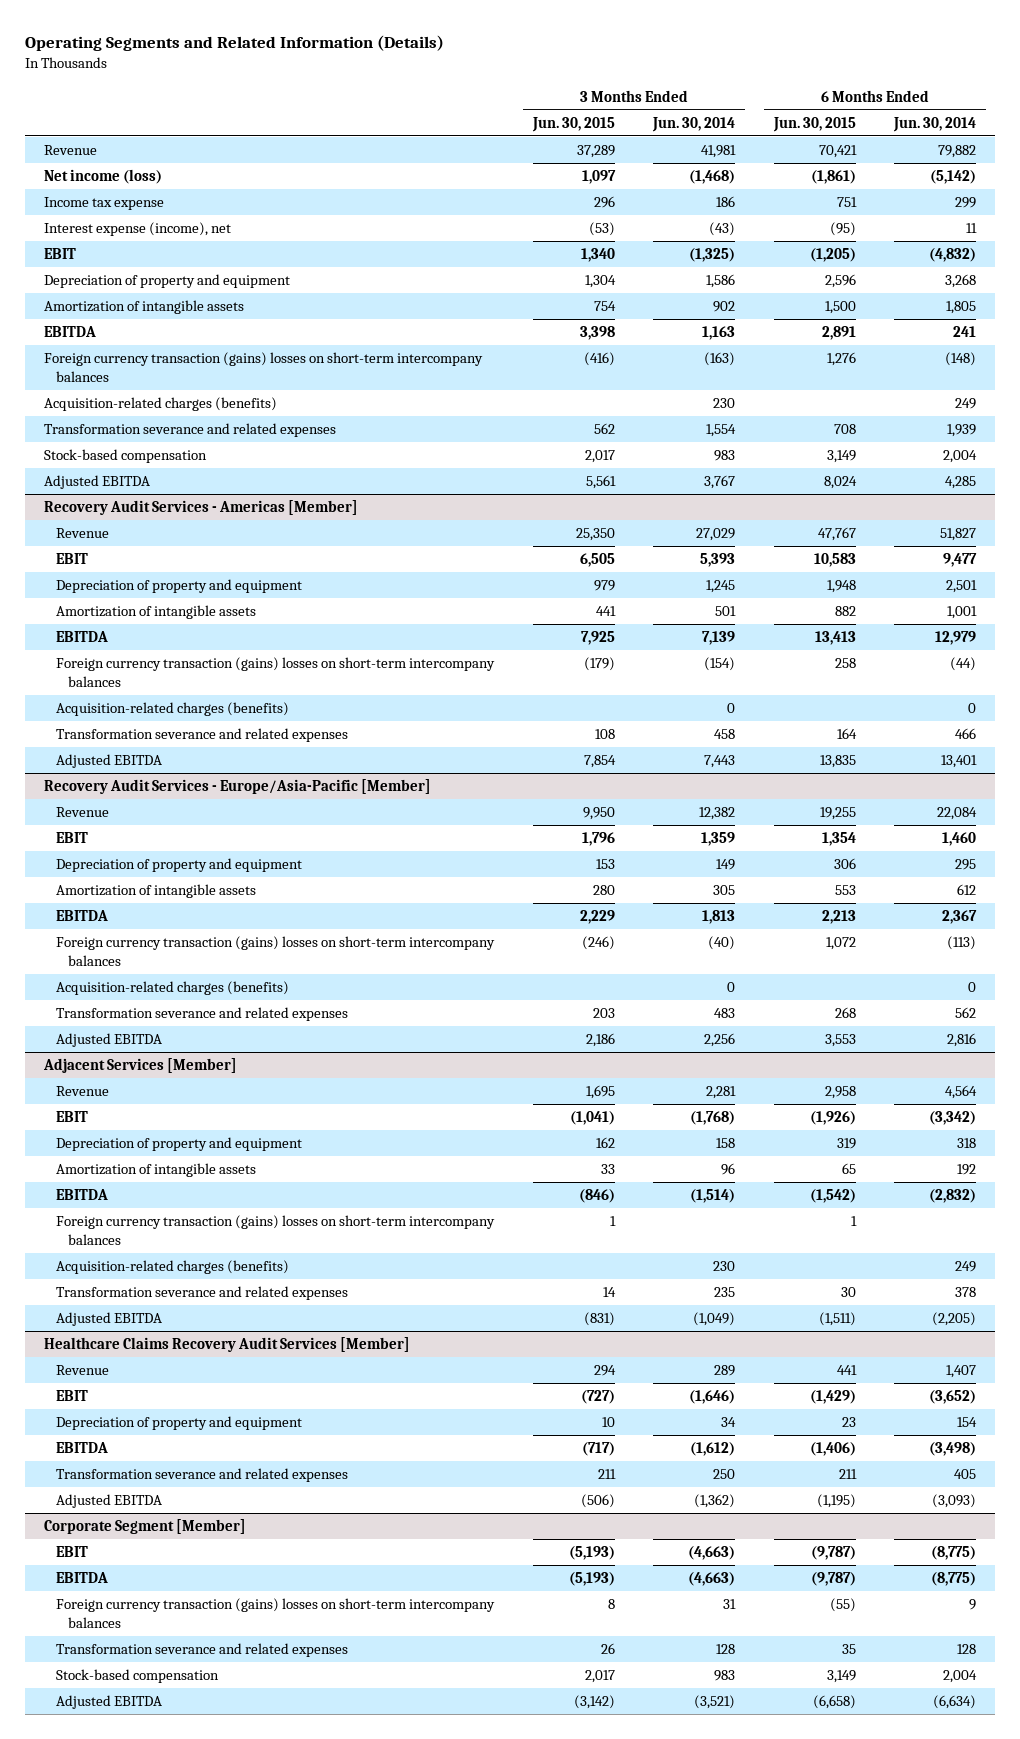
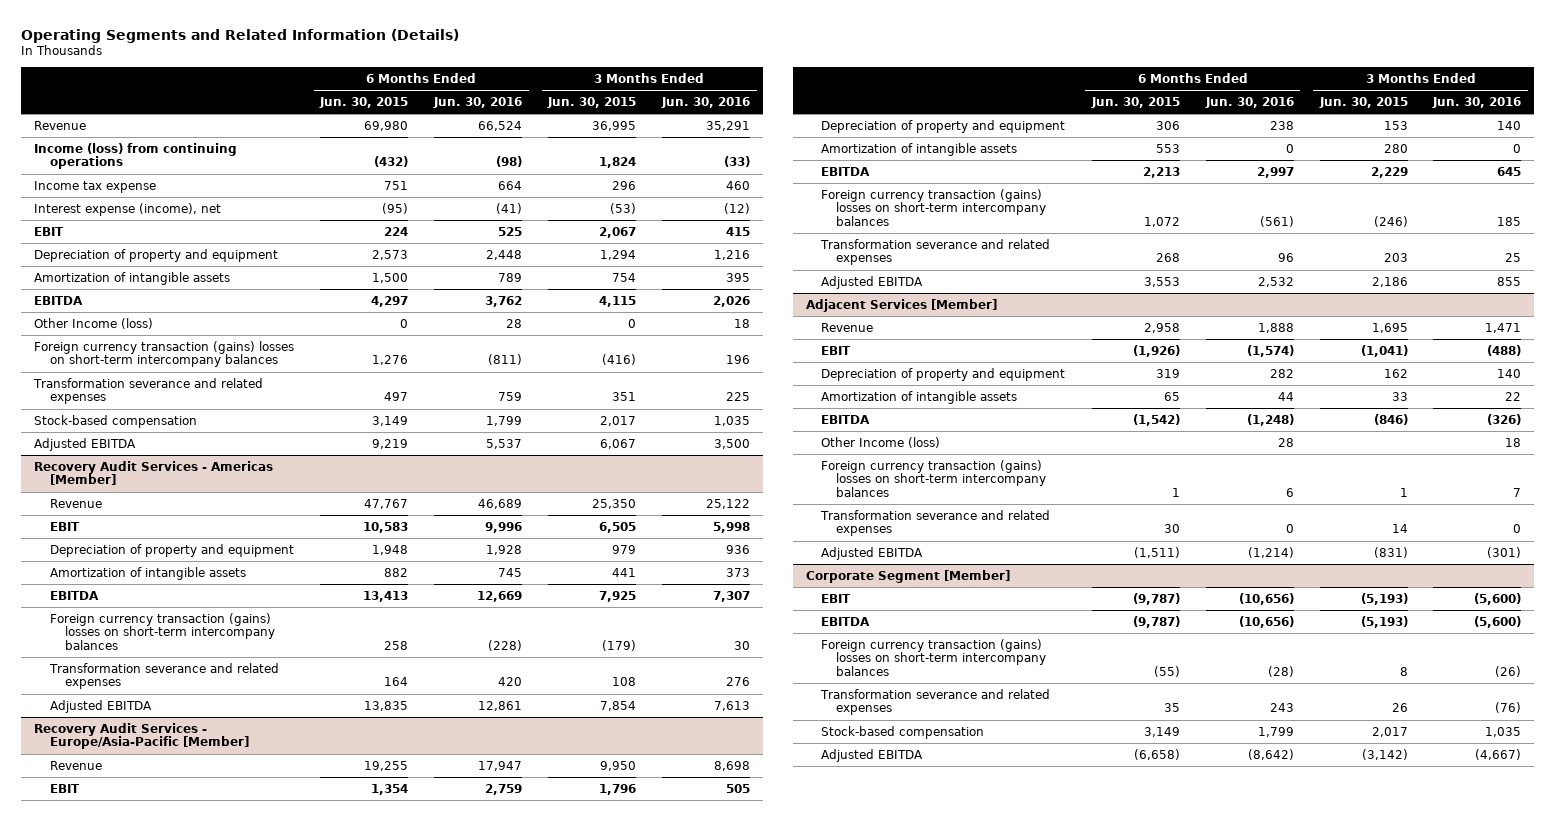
[652,116,736,132] Jun. 30, 2014 -> none
[893,116,977,132] Jun. 30, 2014 -> none
none -> [433,96,523,108] Jun. 30, 2016
none -> [661,96,751,108] Jun. 30, 2016
[44,169,163,185] Net income (loss) -> none
[576,145,615,159] 37,289 -> [592,120,637,131] 36,995
[818,145,857,159] 70,421 -> [364,120,409,131] 69,980
none -> [34,142,238,170] Income (loss) from continuing operations
[580,248,615,263] 1,340 -> [599,226,637,238] 2,067
[809,248,856,263] (1,205) -> [384,226,409,236] 224
[584,275,616,289] 1,304 -> [600,249,637,260] 1,294
[824,274,856,289] 2,596 -> [372,249,409,260] 2,573
[579,326,615,341] 3,398 -> [599,295,637,307] 4,115
[821,326,856,341] 2,891 -> [371,295,409,307] 4,297
none -> [34,317,154,329] Other Income (loss)
[44,397,278,412] Acquisition-related charges (benefits) -> none
[593,423,615,435] 562 -> [612,392,637,402] 351
[833,424,856,435] 708 -> [384,392,409,402] 497
[585,475,616,490] 5,561 -> [600,438,637,449] 6,067
[823,476,857,490] 8,024 -> [372,438,409,449] 9,219
[56,702,290,717] Acquisition-related charges (benefits) -> none
[56,981,290,996] Acquisition-related charges (benefits) -> none
none -> [821,436,941,448] Other Income (loss)
[56,1260,290,1275] Acquisition-related charges (benefits) -> none
[44,1337,411,1353] Healthcare Claims Recovery Audit Services [Member] -> none
[56,1365,110,1376] Revenue -> none
[56,1390,89,1402] EBIT -> none
[56,1416,303,1431] Depreciation of property and equipment -> none
[56,1442,109,1454] EBITDA -> none
[56,1468,349,1483] Transformation severance and related expenses -> none
[56,1494,163,1509] Adjusted EBITDA -> none

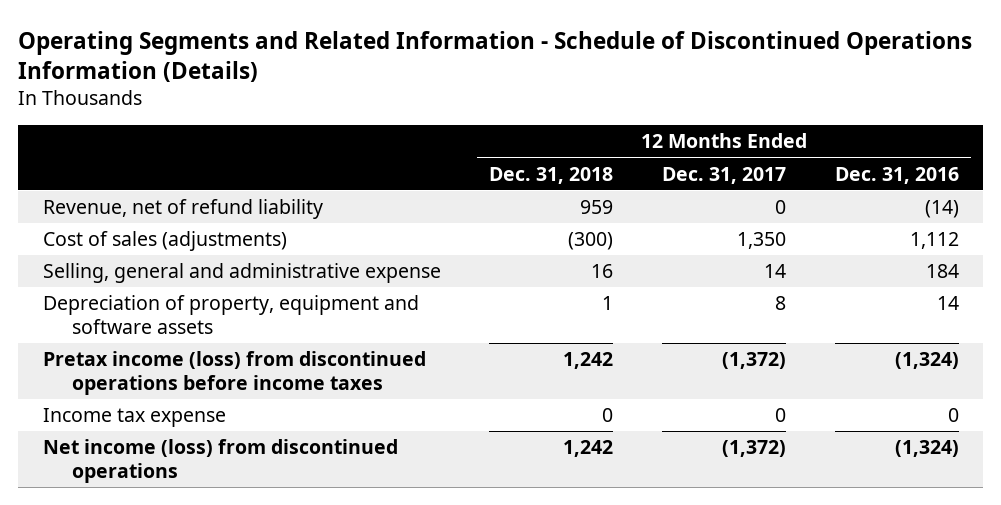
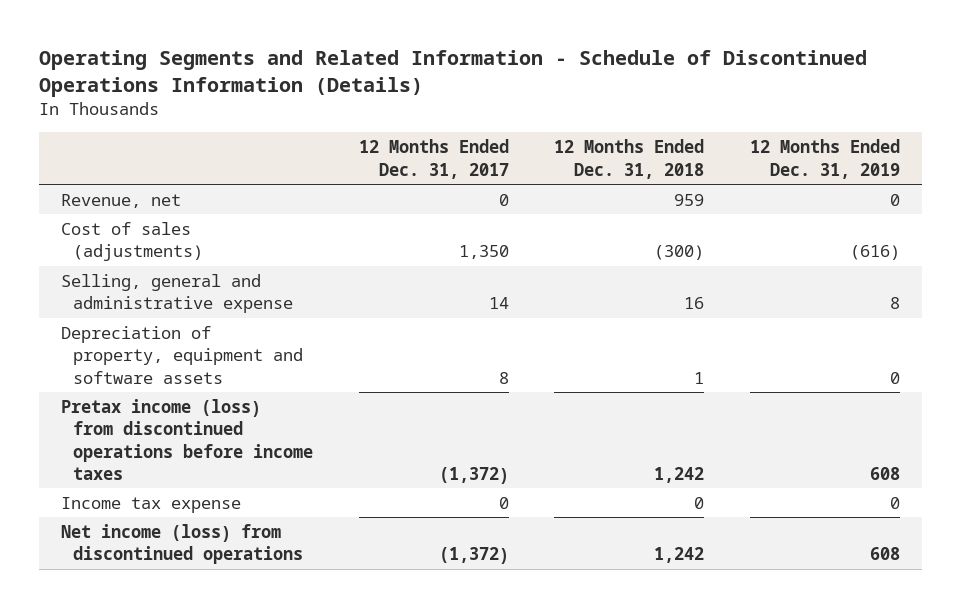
[834,166,959,184] Dec. 31, 2016 -> none
none -> [749,139,900,179] 12 Months Ended Dec. 31, 2019
[42,199,323,220] Revenue, net of refund liability -> [61,193,182,208] Revenue, net

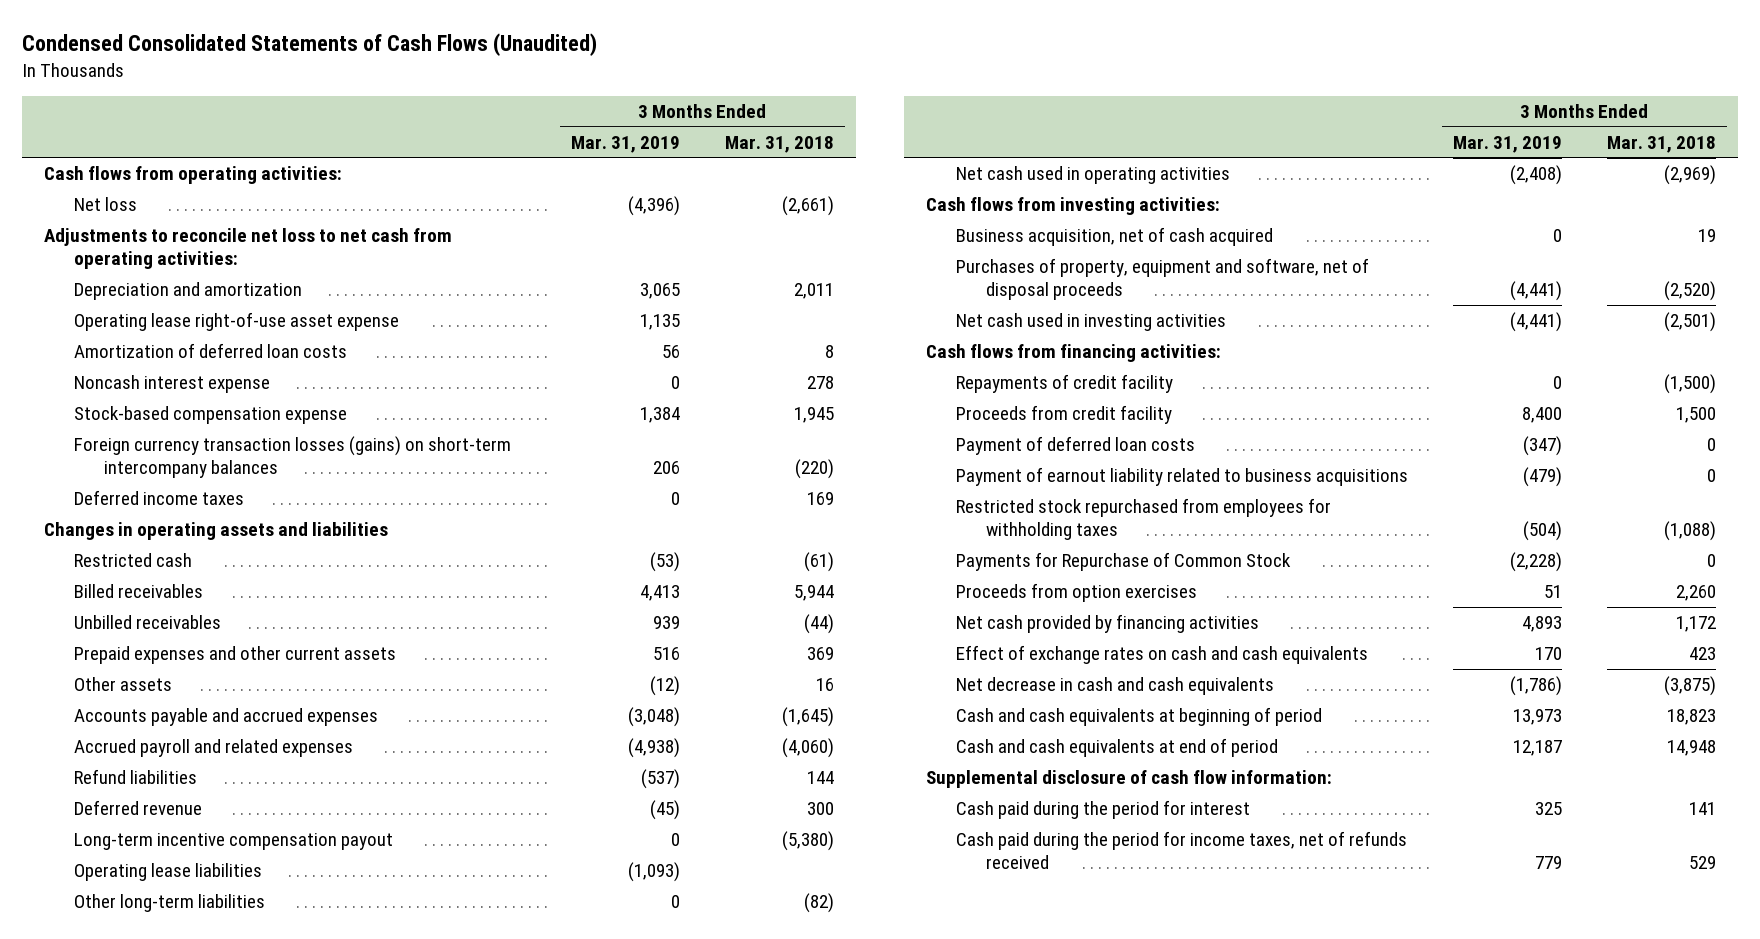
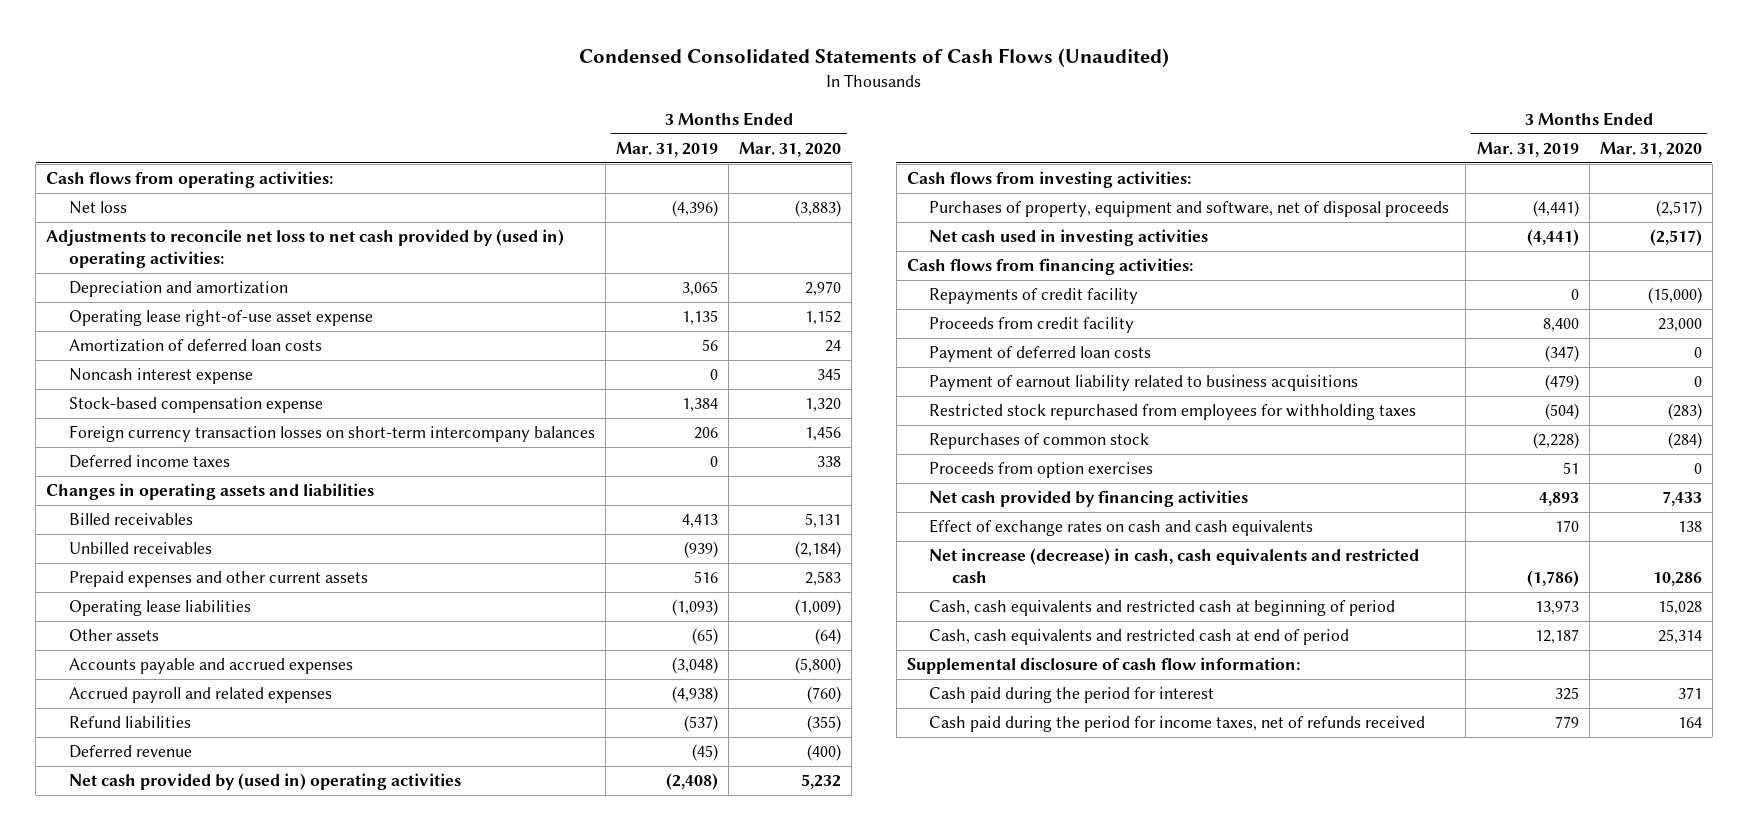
[724,135,834,153] Mar. 31, 2018 -> none
none -> [739,142,842,158] Mar. 31, 2020
[44,228,453,270] Adjustments to reconcile net loss to net cash from operating activities: -> [46,229,565,269] Adjustments to reconcile net loss to net cash provided by (used in) operating activities:
[73,436,511,479] Foreign currency transaction losses (gains) on short-term intercompany balances -> [68,425,595,443] Foreign currency transaction losses on short-term intercompany balances
[73,553,192,568] Restricted cash -> none
[652,616,680,630] 939 -> [684,541,719,559] (939)
[73,863,262,882] Operating lease liabilities -> [68,600,251,617] Operating lease liabilities
[649,676,680,697] (12) -> [692,628,719,646] (65)
[73,833,393,851] Long-term incentive compensation payout -> none
[73,894,265,913] Other long-term liabilities -> none
[955,166,1230,185] Net cash used in operating activities -> [68,773,461,791] Net cash provided by (used in) operating activities
[955,227,1273,247] Business acquisition, net of cash acquired -> none
[955,552,1291,572] Payments for Repurchase of Common Stock -> [929,433,1150,450] Repurchases of common stock
[955,677,1274,696] Net decrease in cash and cash equivalents -> [929,548,1420,584] Net increase (decrease) in cash, cash equivalents and restricted cash
[955,707,1322,727] Cash and cash equivalents at beginning of period -> [929,600,1396,617] Cash, cash equivalents and restricted cash at beginning of period
[955,738,1278,758] Cash and cash equivalents at end of period -> [929,629,1350,646] Cash, cash equivalents and restricted cash at end of period

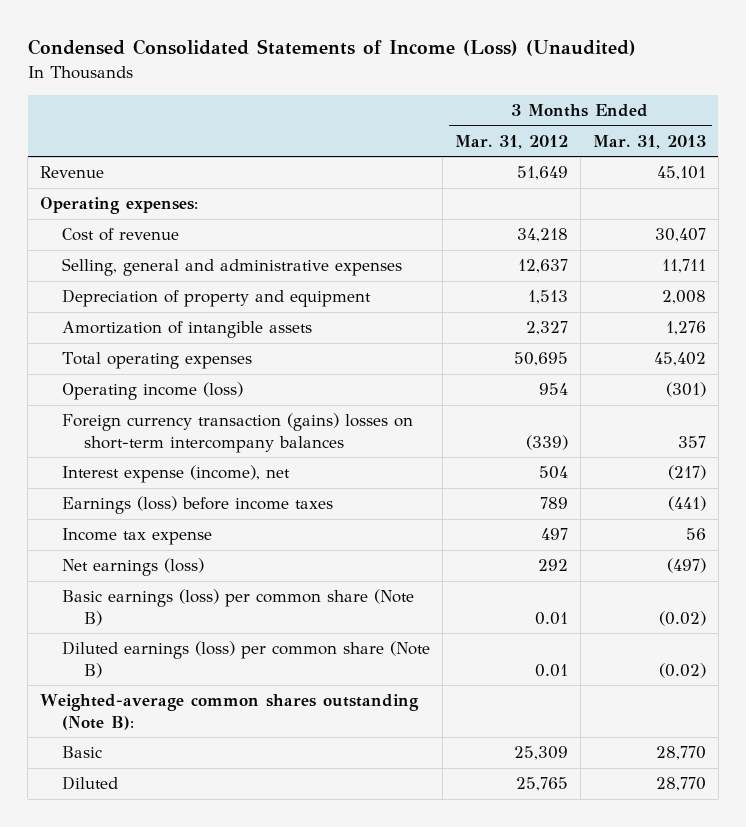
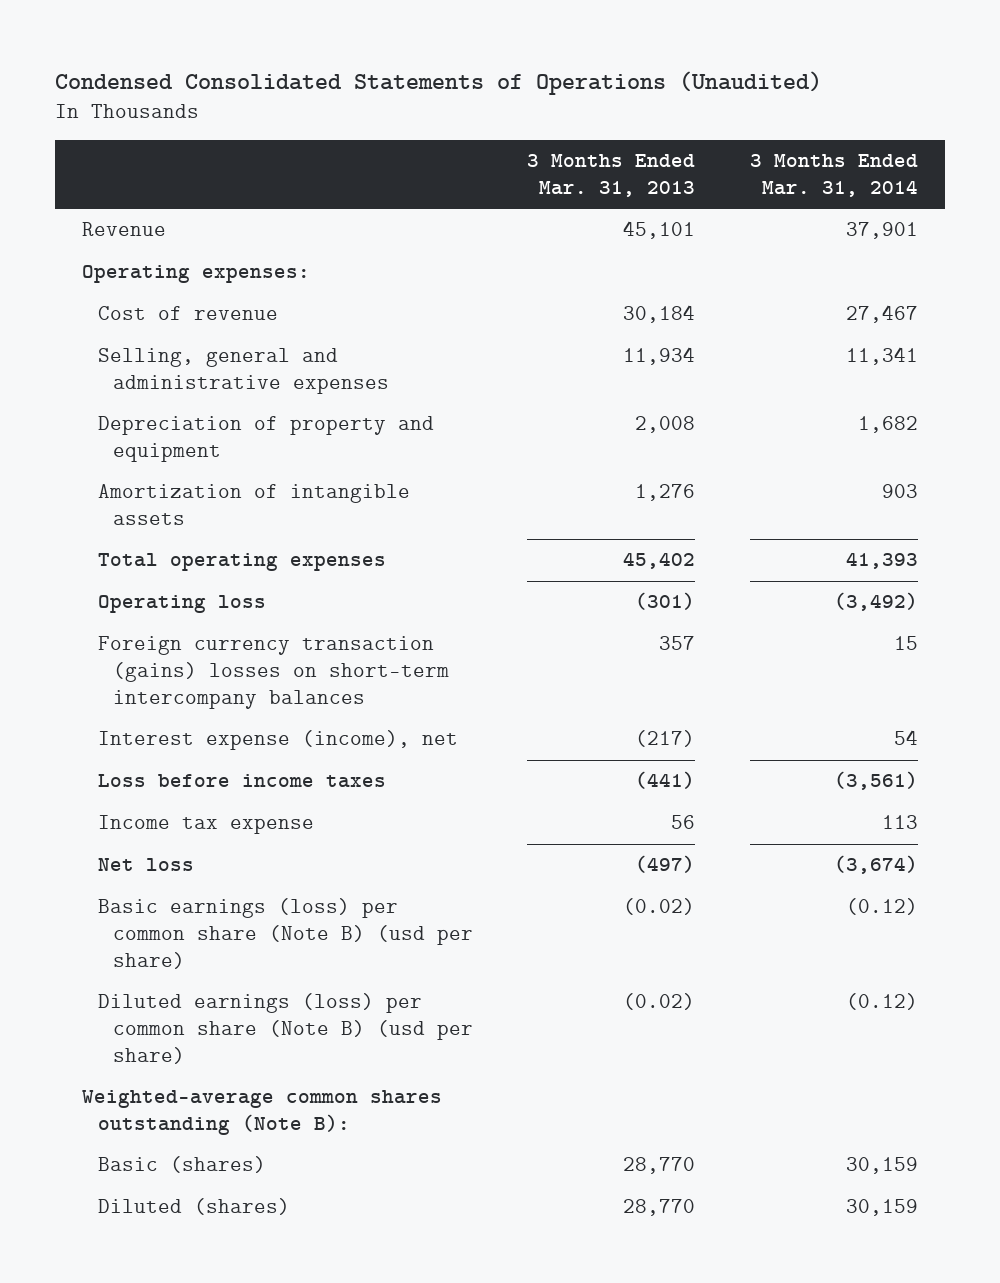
[27,39,636,57] Condensed Consolidated Statements of Income (Loss) (Unaudited) -> [55,70,823,95] Condensed Consolidated Statements of Operations (Unaudited)
[455,134,569,149] Mar. 31, 2012 -> none
none -> [749,154,918,198] 3 Months Ended Mar. 31, 2014
[654,228,706,243] 30,407 -> [623,305,696,324] 30,184
[661,259,706,274] 11,711 -> [623,347,696,366] 11,934
[62,382,244,401] Operating income (loss) -> [97,595,266,614] Operating loss
[62,496,334,515] Earnings (loss) before income taxes -> [97,774,386,789] Loss before income taxes
[62,558,205,577] Net earnings (loss) -> [97,858,194,872] Net loss
[62,589,415,626] Basic earnings (loss) per common share (Note B) -> [97,898,474,970] Basic earnings (loss) per common share (Note B) (usd per share)
[62,641,431,678] Diluted earnings (loss) per common share (Note B) -> [97,993,474,1065] Diluted earnings (loss) per common share (Note B) (usd per share)
[62,746,103,759] Basic -> [97,1156,266,1174] Basic (shares)
[62,776,119,791] Diluted -> [97,1198,290,1216] Diluted (shares)

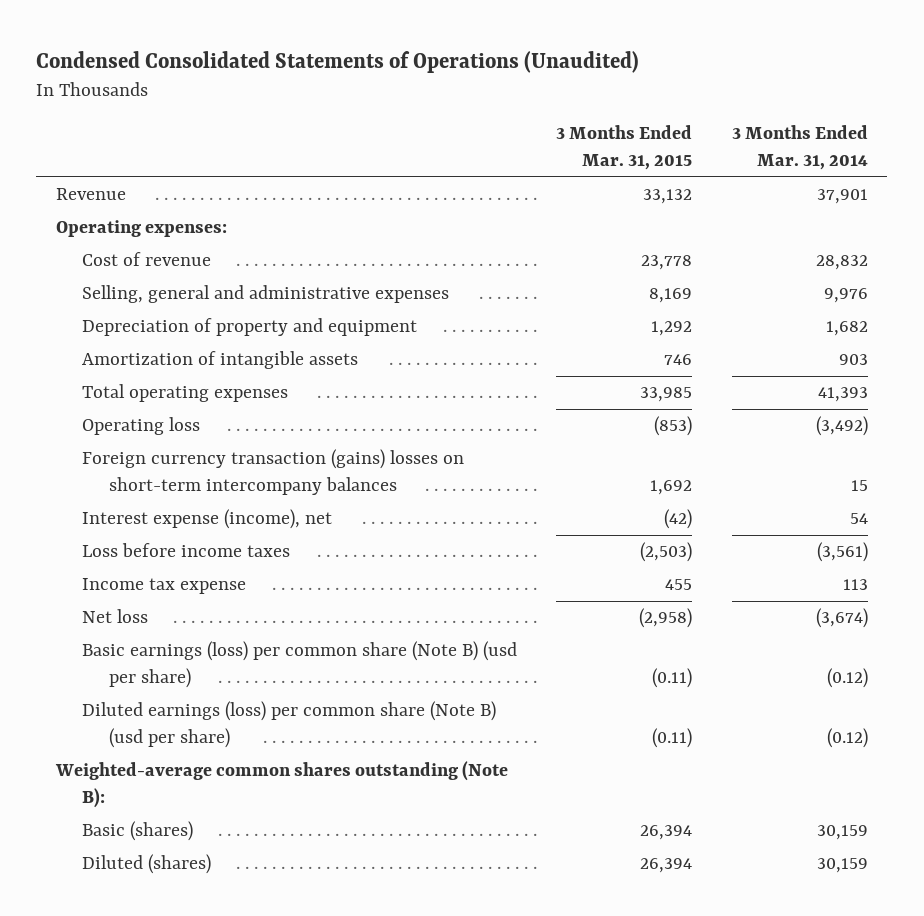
[527,154,696,198] 3 Months Ended Mar. 31, 2013 -> none
none -> [556,125,693,170] 3 Months Ended Mar. 31, 2015
[845,305,918,324] 27,467 -> [815,255,868,271] 28,832
[845,347,918,366] 11,341 -> [823,288,868,304] 9,976

